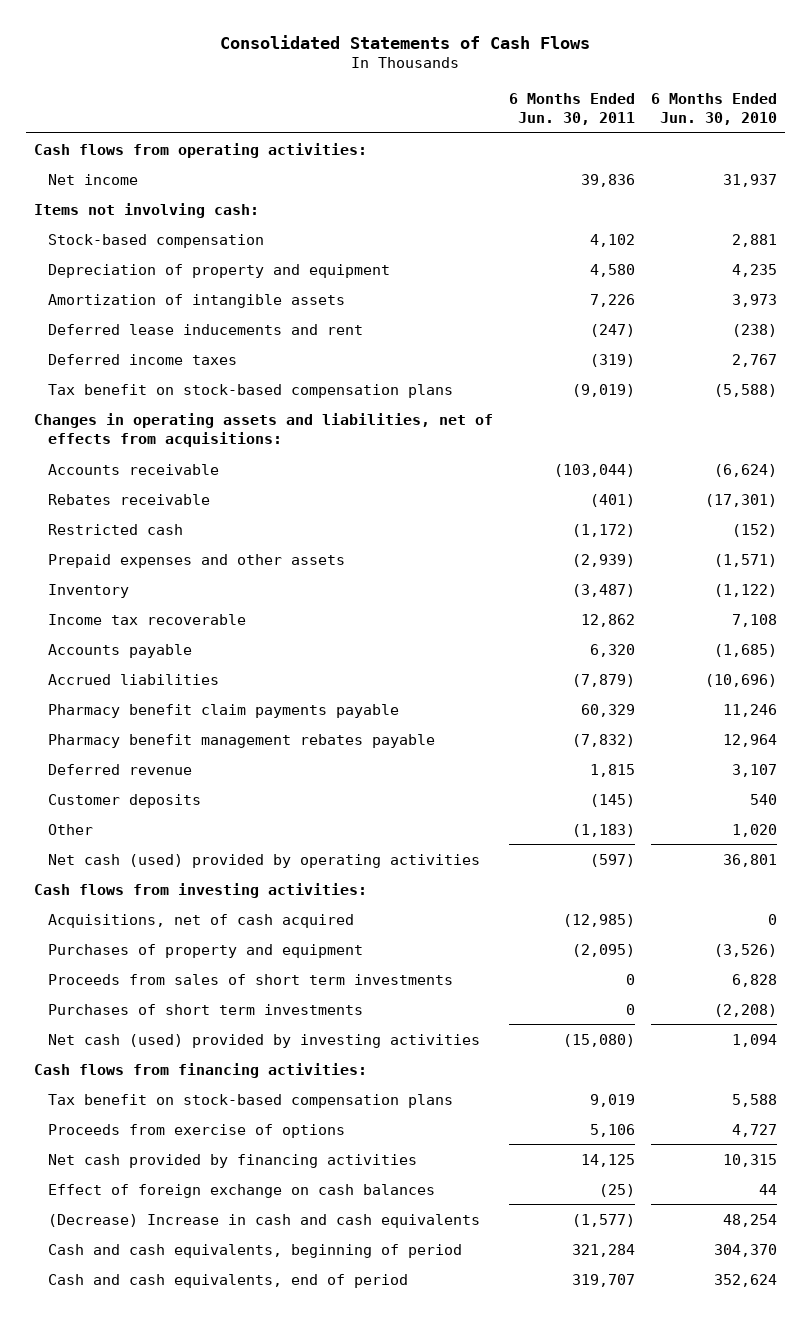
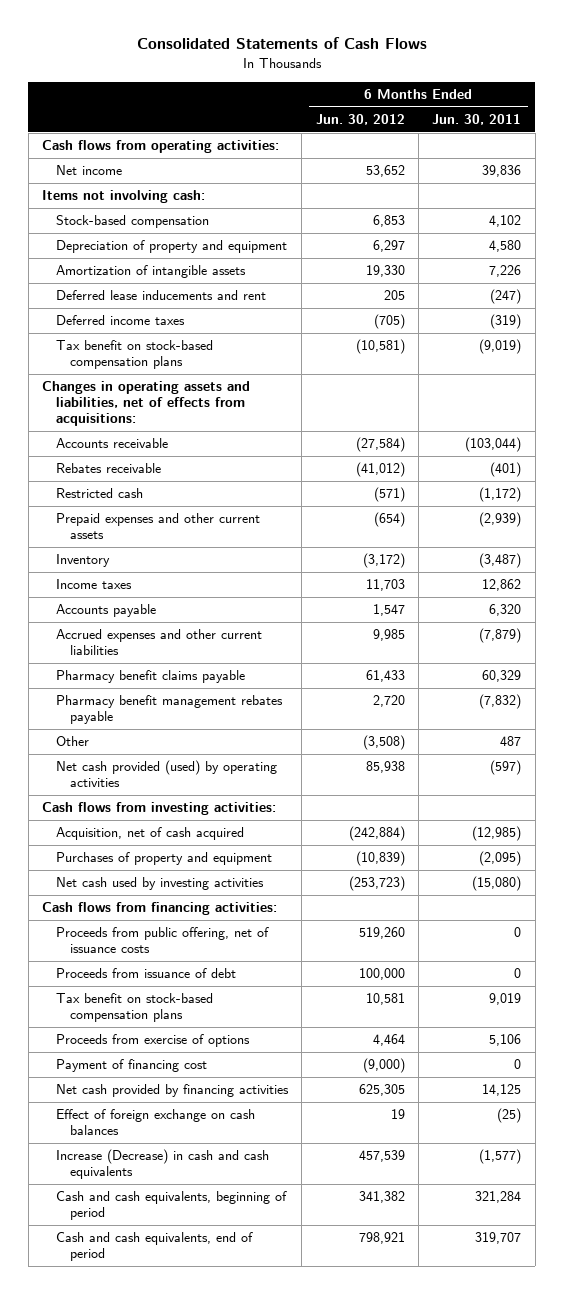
[650,92,777,125] 6 Months Ended Jun. 30, 2010 -> none
none -> [315,113,405,125] Jun. 30, 2012
[48,553,346,568] Prepaid expenses and other assets -> [55,513,260,540] Prepaid expenses and other current assets
[48,613,247,625] Income tax recoverable -> [55,579,132,590] Income taxes
[48,673,220,685] Accrued liabilities -> [55,629,262,656] Accrued expenses and other current liabilities
[48,703,400,718] Pharmacy benefit claim payments payable -> [55,670,245,684] Pharmacy benefit claims payable
[48,763,193,775] Deferred revenue -> none
[48,793,202,808] Customer deposits -> none
[571,823,635,837] (1,183) -> [500,736,522,747] 487
[48,853,481,868] Net cash (used) provided by operating activities -> [55,760,277,788] Net cash provided (used) by operating activities
[48,913,355,928] Acquisitions, net of cash acquired -> [55,827,244,841] Acquisition, net of cash acquired
[48,973,454,985] Proceeds from sales of short term investments -> none
[48,1003,364,1015] Purchases of short term investments -> none
[48,1033,481,1048] Net cash (used) provided by investing activities -> [55,877,264,891] Net cash used by investing activities
none -> [55,927,269,954] Proceeds from public offering, net of issuance costs
none -> [55,968,236,979] Proceeds from issuance of debt
none -> [55,1059,207,1073] Payment of financing cost
[48,1213,481,1228] (Decrease) Increase in cash and cash equivalents -> [55,1149,269,1180] Increase (Decrease) in cash and cash equivalents

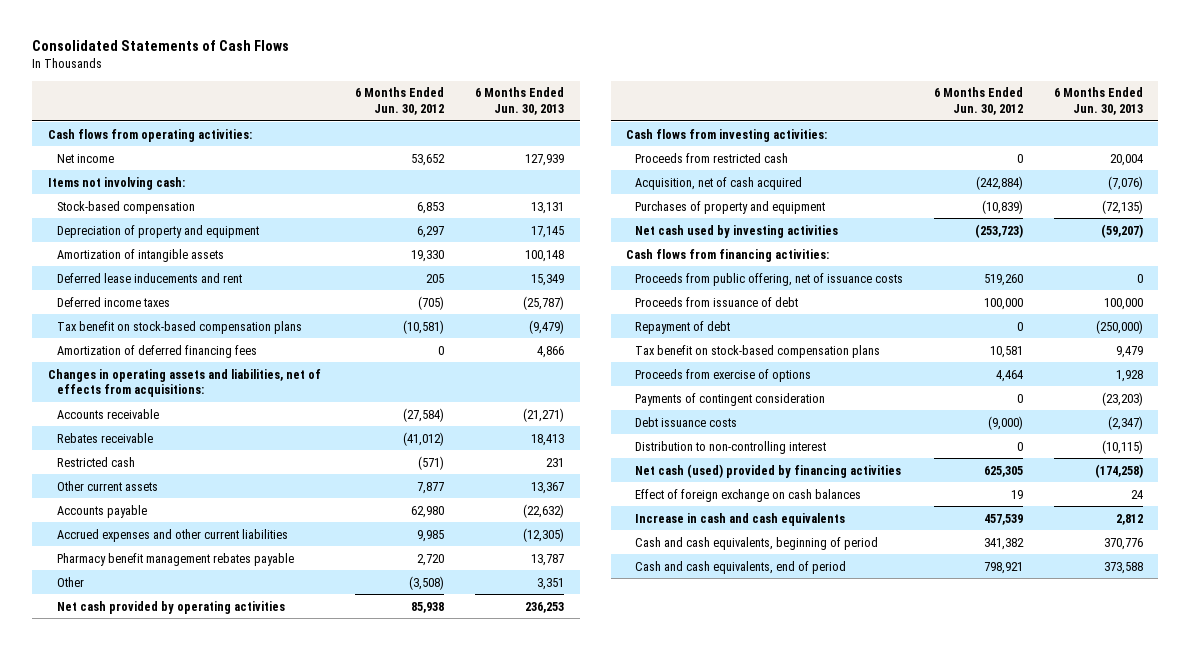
[432,113,522,125] Jun. 30, 2011 -> none
none -> [475,87,565,116] 6 Months Ended Jun. 30, 2013
none -> [56,344,257,358] Amortization of deferred financing fees
[55,554,110,568] Inventory -> none
[55,579,132,590] Income taxes -> none
[55,513,260,540] Prepaid expenses and other current assets -> [56,480,158,491] Other current assets
[373,512,405,528] (654) -> [417,481,445,494] 7,877
[372,604,405,617] 1,547 -> [411,505,445,518] 62,980
[55,670,245,684] Pharmacy benefit claims payable -> none
[55,760,277,788] Net cash provided (used) by operating activities -> [56,600,285,614] Net cash provided by operating activities
none -> [635,152,789,163] Proceeds from restricted cash
none -> [635,320,731,334] Repayment of debt
none -> [635,392,826,406] Payments of contingent consideration
[55,1059,207,1073] Payment of financing cost -> [635,416,738,427] Debt issuance costs
none -> [635,440,827,454] Distribution to non-controlling interest
[55,1084,289,1098] Net cash provided by financing activities -> [635,463,902,478] Net cash (used) provided by financing activities
[55,1149,269,1180] Increase (Decrease) in cash and cash equivalents -> [635,512,846,526] Increase in cash and cash equivalents

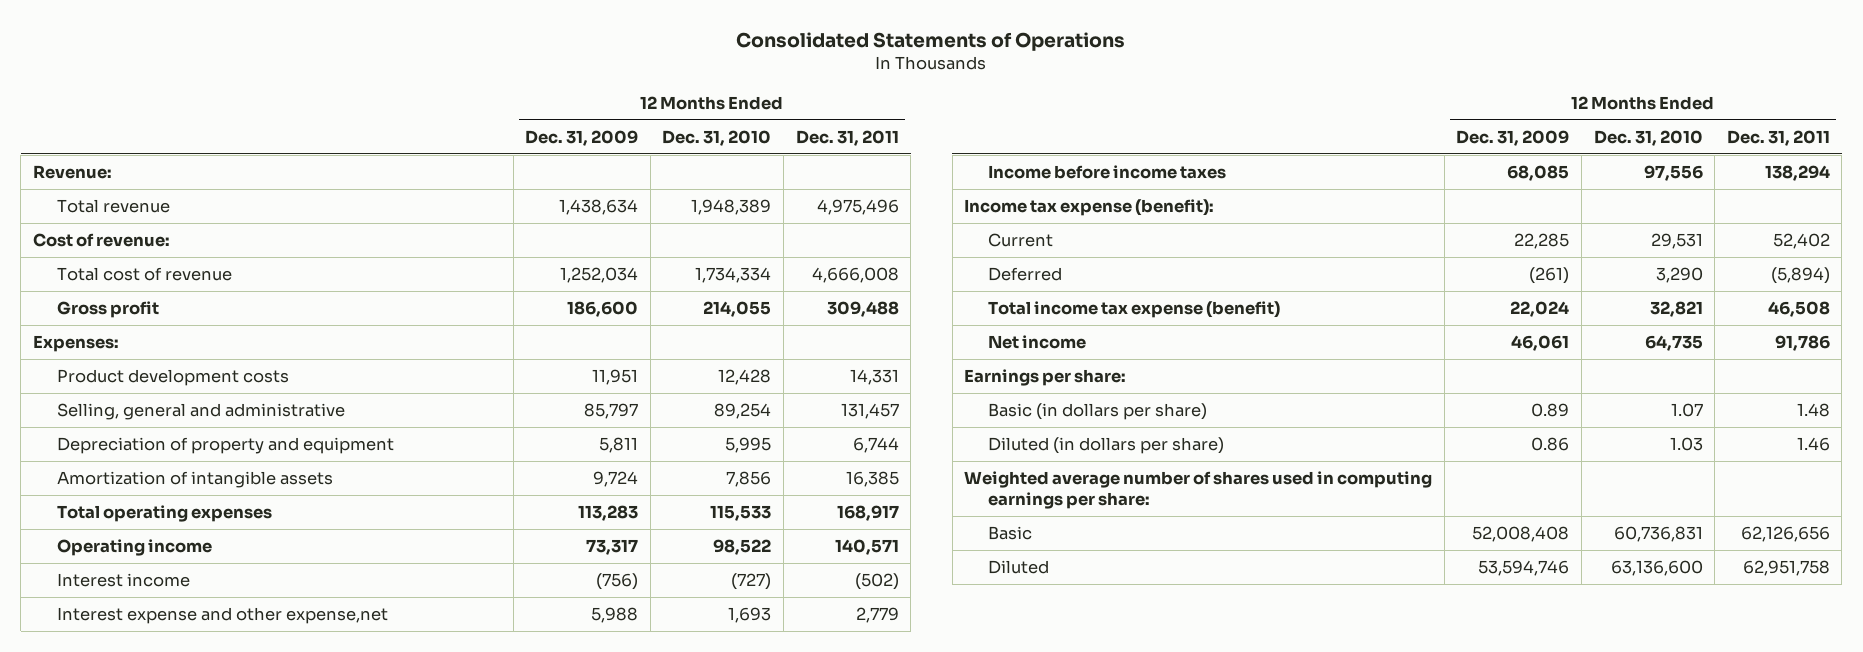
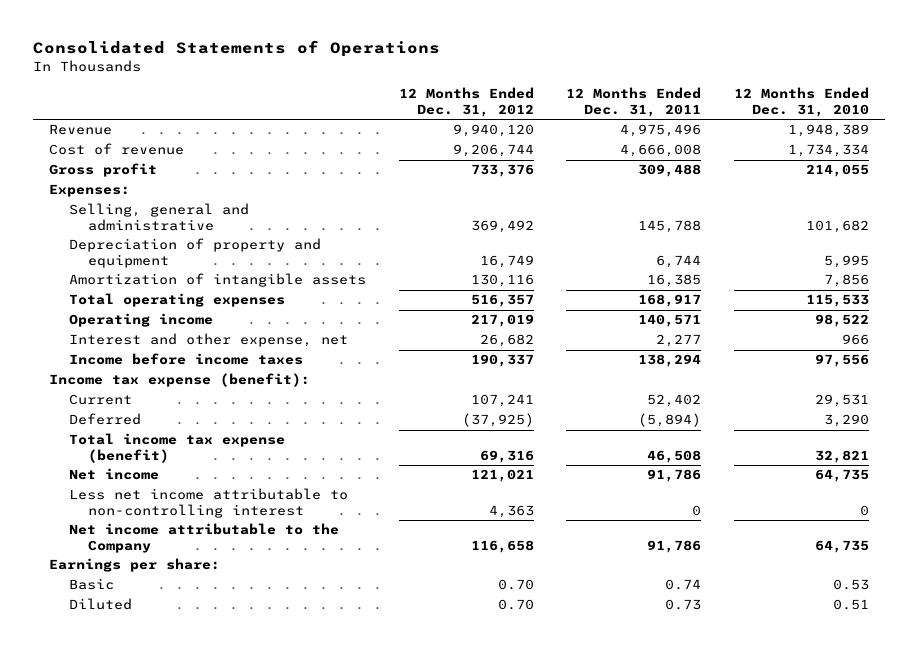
[525,129,639,146] Dec. 31, 2009 -> none
none -> [398,87,534,117] 12 Months Ended Dec. 31, 2012
[33,165,113,180] Revenue: -> none
[33,233,171,248] Cost of revenue: -> none
[56,199,170,214] Total revenue -> [49,124,113,136] Revenue
[56,267,232,282] Total cost of revenue -> [49,143,185,156] Cost of revenue
[56,369,289,387] Product development costs -> none
[714,403,772,420] 89,254 -> [805,219,869,233] 101,682
[840,403,899,420] 131,457 -> [638,219,702,233] 145,788
[56,573,190,588] Interest income -> none
[56,607,388,625] Interest expense and other expense,net -> [68,333,348,348] Interest and other expense, net
[728,607,772,624] 1,693 -> [841,334,869,346] 966
[855,607,899,624] 2,779 -> [656,334,702,348] 2,277
none -> [68,488,348,518] Less net income attributable to non-controlling interest
none -> [68,523,339,553] Net income attributable to the Company
[964,471,1433,509] Weighted average number of shares used in computing earnings per share: -> none
[987,526,1032,541] Basic -> none
[987,560,1049,575] Diluted -> none
[987,403,1207,421] Basic (in dollars per share) -> [68,578,114,591] Basic
[1670,403,1703,418] 1.07 -> [832,579,869,591] 0.53
[1796,403,1830,418] 1.48 -> [665,579,702,591] 0.74
[987,437,1224,455] Diluted (in dollars per share) -> [68,598,132,611] Diluted
[1669,437,1703,452] 1.03 -> [832,599,869,611] 0.51
[1796,437,1830,452] 1.46 -> [665,599,702,611] 0.73

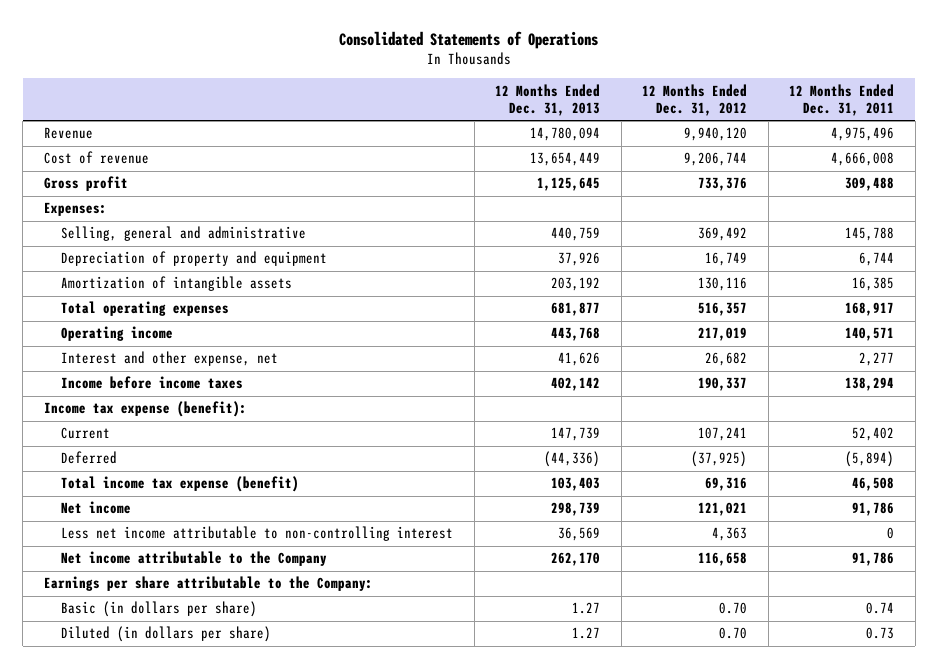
[733,87,869,117] 12 Months Ended Dec. 31, 2010 -> none
none -> [495,83,601,116] 12 Months Ended Dec. 31, 2013
[49,558,221,573] Earnings per share: -> [43,576,373,592] Earnings per share attributable to the Company:
[68,578,114,591] Basic -> [60,601,257,618] Basic (in dollars per share)
[68,598,132,611] Diluted -> [60,626,271,643] Diluted (in dollars per share)

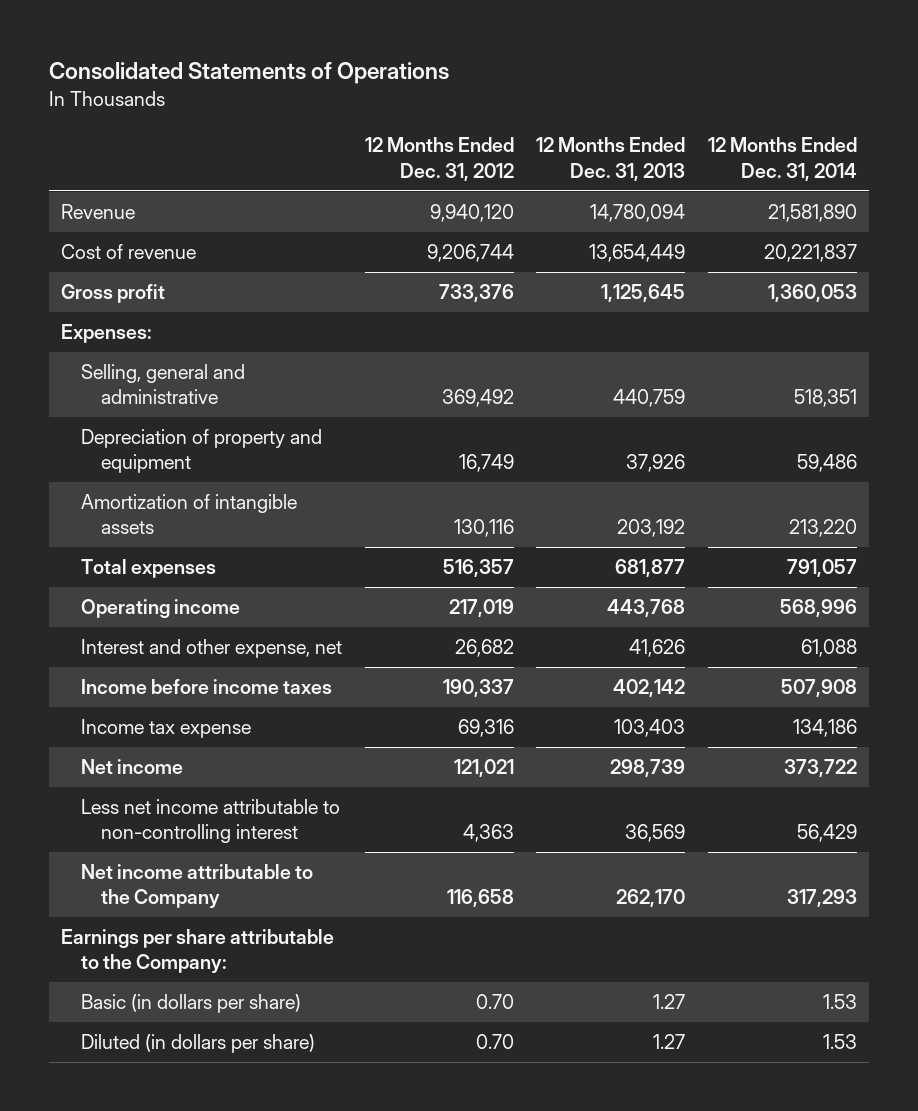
[789,83,895,116] 12 Months Ended Dec. 31, 2011 -> none
none -> [708,137,858,181] 12 Months Ended Dec. 31, 2014
[60,301,229,317] Total operating expenses -> [80,559,216,579] Total expenses
[43,401,247,418] Income tax expense (benefit): -> none
[60,427,110,440] Current -> none
[60,451,117,465] Deferred -> none
[60,476,299,493] Total income tax expense (benefit) -> [80,719,251,739] Income tax expense

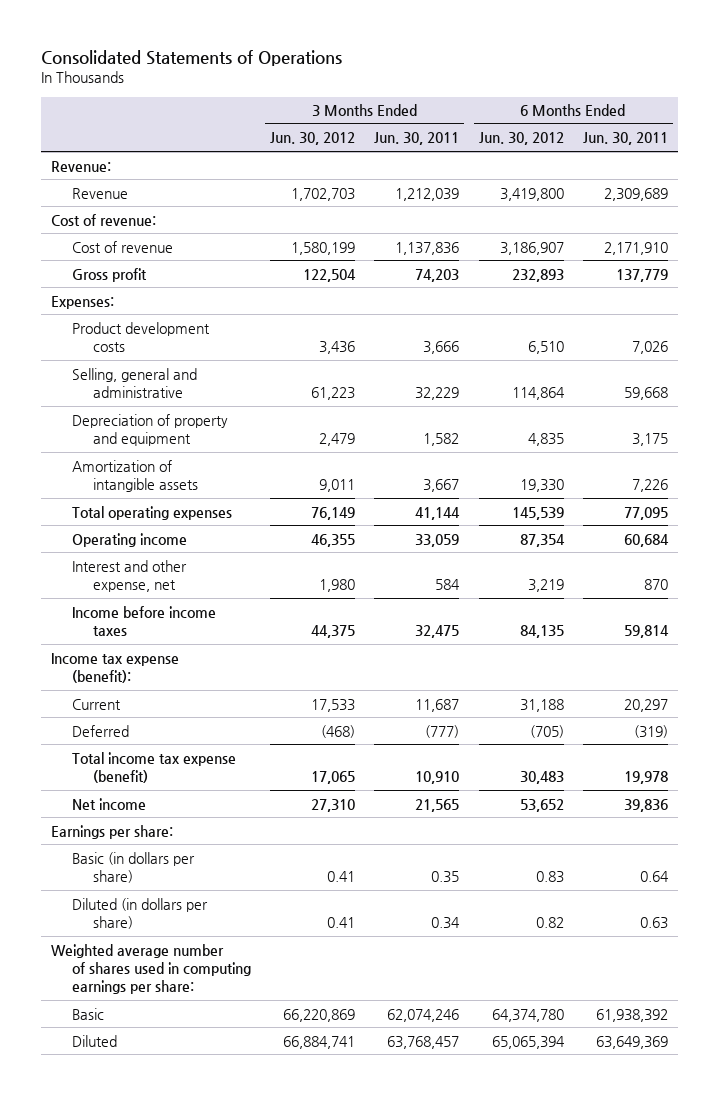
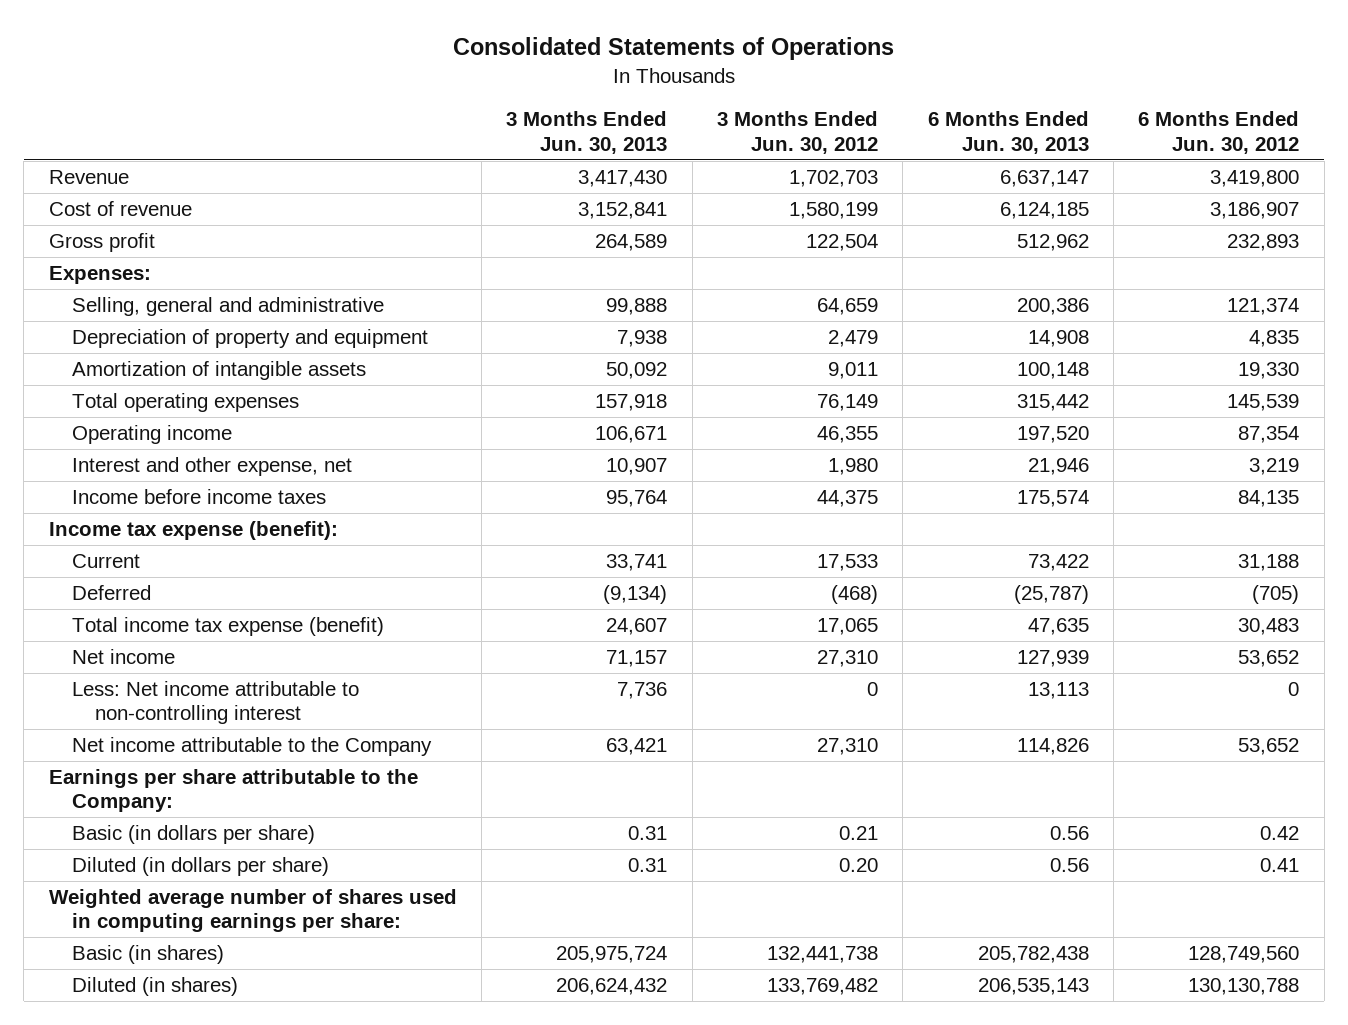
[374,132,460,146] Jun. 30, 2011 -> none
[583,132,669,146] Jun. 30, 2011 -> none
none -> [506,111,668,154] 3 Months Ended Jun. 30, 2013
none -> [927,111,1089,154] 6 Months Ended Jun. 30, 2013
[50,160,111,172] Revenue: -> none
[50,213,156,226] Cost of revenue: -> none
[71,321,210,353] Product development costs -> none
[311,387,356,401] 61,223 -> [816,298,878,316] 64,659
[511,387,565,401] 114,864 -> [1227,298,1300,316] 121,374
none -> [71,681,359,725] Less: Net income attributable to non-controlling interest
none -> [71,737,432,757] Net income attributable to the Company
[50,824,173,839] Earnings per share: -> [48,769,418,813] Earnings per share attributable to the Company:
[327,871,356,883] 0.41 -> [838,826,878,841] 0.21
[535,871,564,884] 0.83 -> [1260,826,1300,841] 0.42
[327,917,356,929] 0.41 -> [838,858,878,873] 0.20
[535,917,564,929] 0.82 -> [1260,858,1300,873] 0.41
[71,1007,104,1020] Basic -> [71,945,224,965] Basic (in shares)
[283,1008,356,1022] 66,220,869 -> [766,946,878,964] 132,441,738
[491,1008,564,1022] 64,374,780 -> [1188,946,1300,964] 128,749,560
[71,1034,117,1047] Diluted -> [71,977,238,997] Diluted (in shares)
[283,1035,356,1049] 66,884,741 -> [766,978,878,996] 133,769,482
[491,1035,565,1049] 65,065,394 -> [1188,978,1300,996] 130,130,788

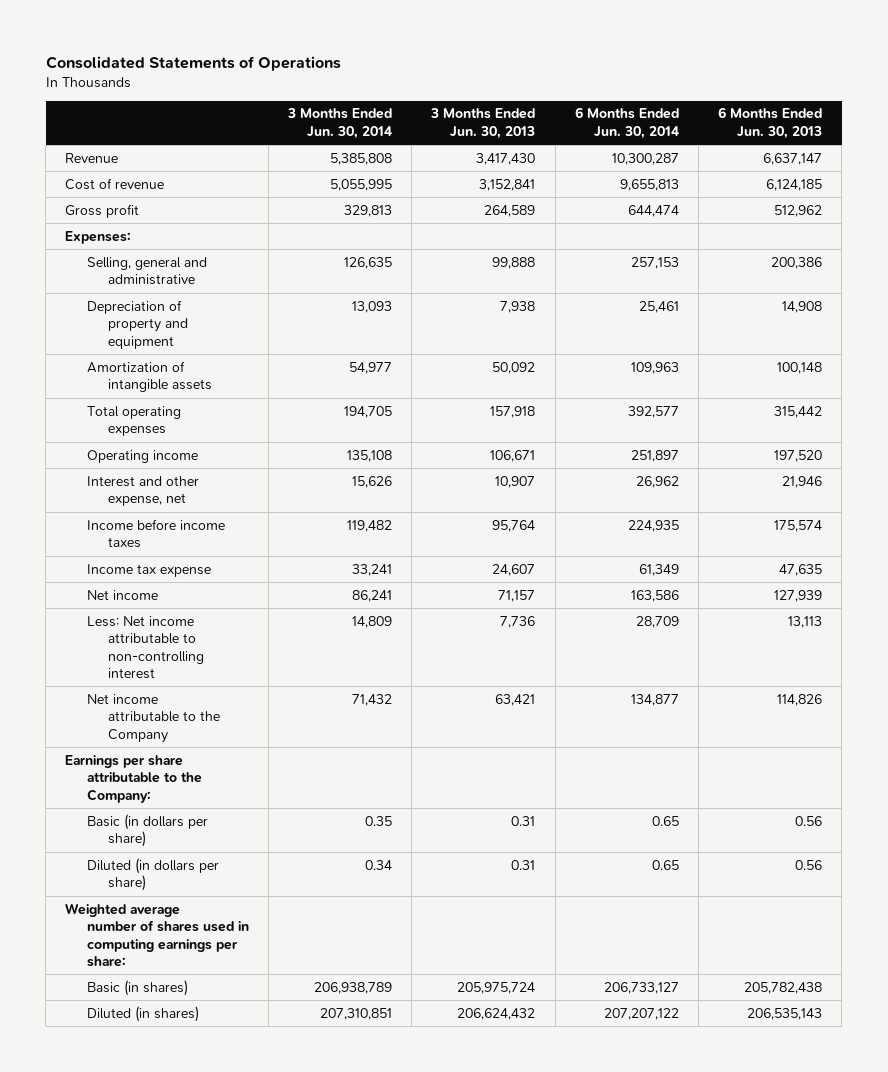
[716,111,878,154] 3 Months Ended Jun. 30, 2012 -> none
[1138,111,1300,154] 6 Months Ended Jun. 30, 2012 -> none
none -> [287,108,393,139] 3 Months Ended Jun. 30, 2014
none -> [574,107,679,139] 6 Months Ended Jun. 30, 2014
[48,521,338,541] Income tax expense (benefit): -> none
[71,554,140,569] Current -> none
[71,585,151,601] Deferred -> none
[71,617,384,637] Total income tax expense (benefit) -> [86,563,211,577] Income tax expense

